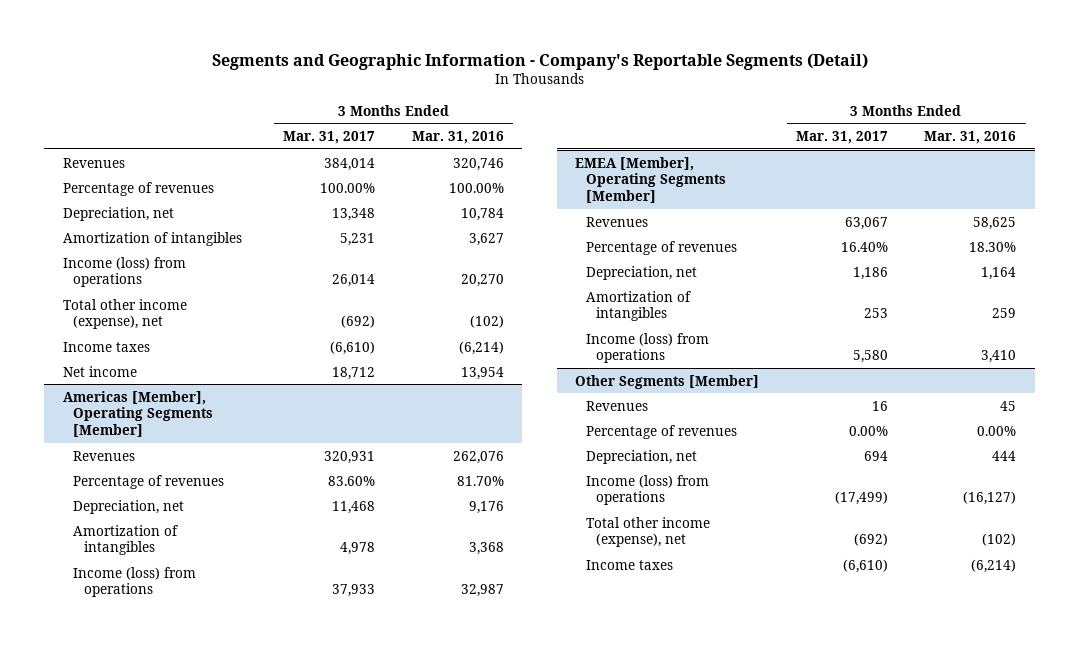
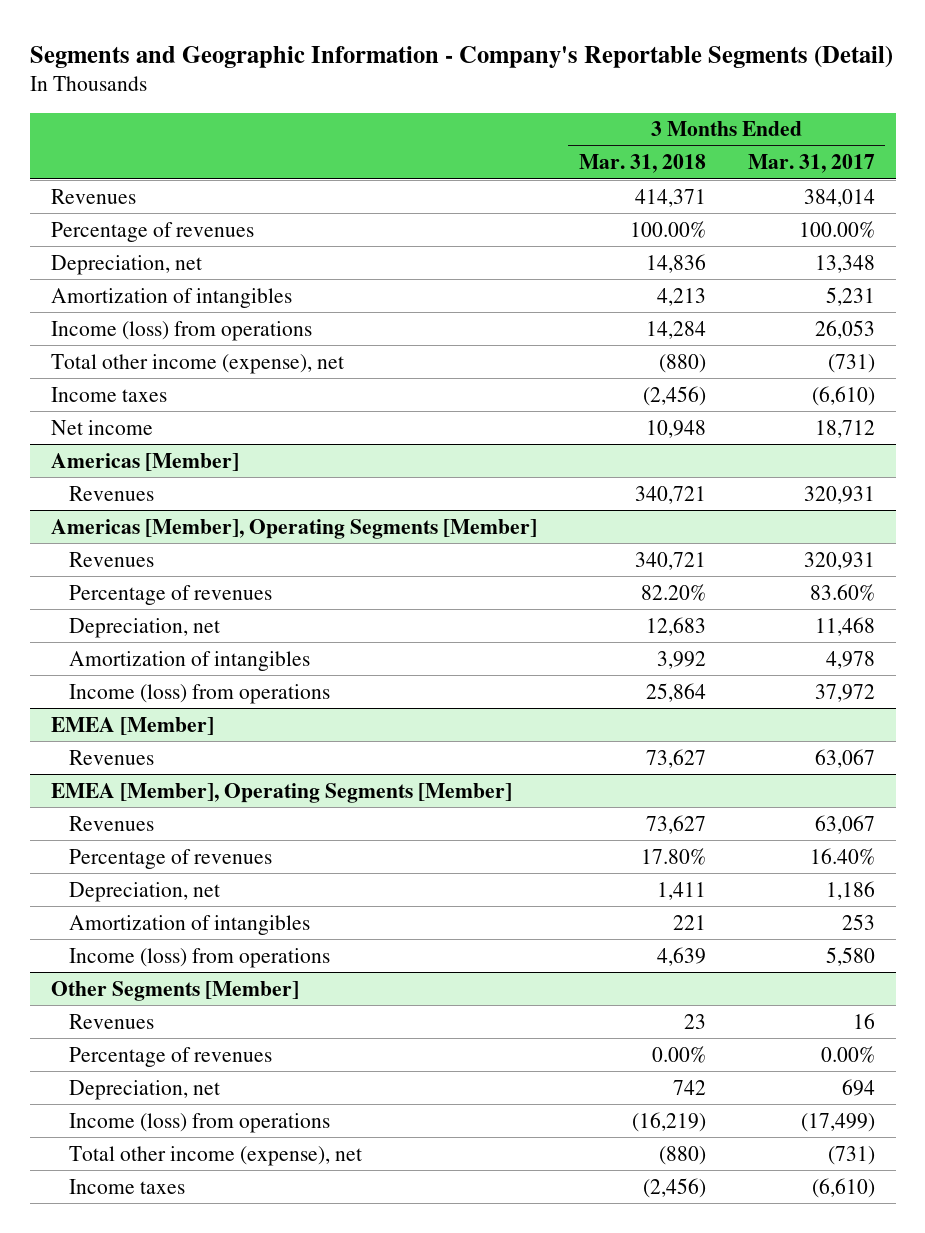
[412,131,505,145] Mar. 31, 2016 -> none
none -> [578,154,706,174] Mar. 31, 2018
[332,274,376,288] 26,014 -> [814,319,875,339] 26,053
[341,315,376,329] (692) -> [827,353,875,373] (731)
none -> [50,452,239,471] Americas [Member]
none -> [68,485,154,501] Revenues
[332,584,376,598] 37,933 -> [814,683,875,702] 37,972
none -> [50,716,214,735] EMEA [Member]
none -> [68,749,154,765] Revenues
[853,533,888,547] (692) -> [827,1145,875,1165] (731)

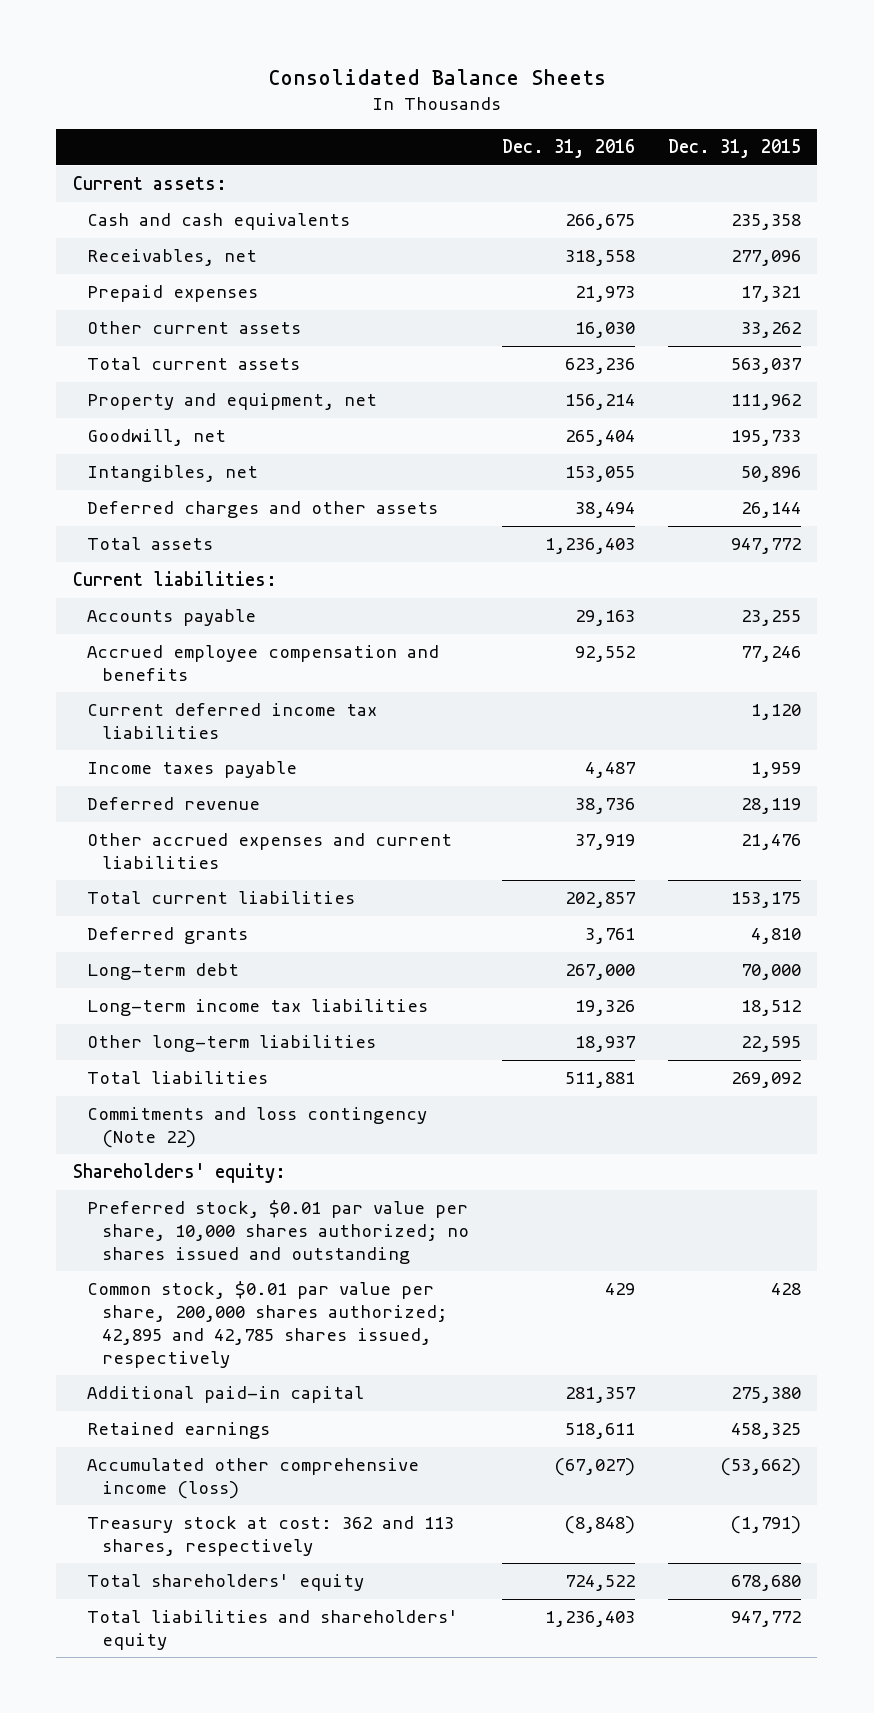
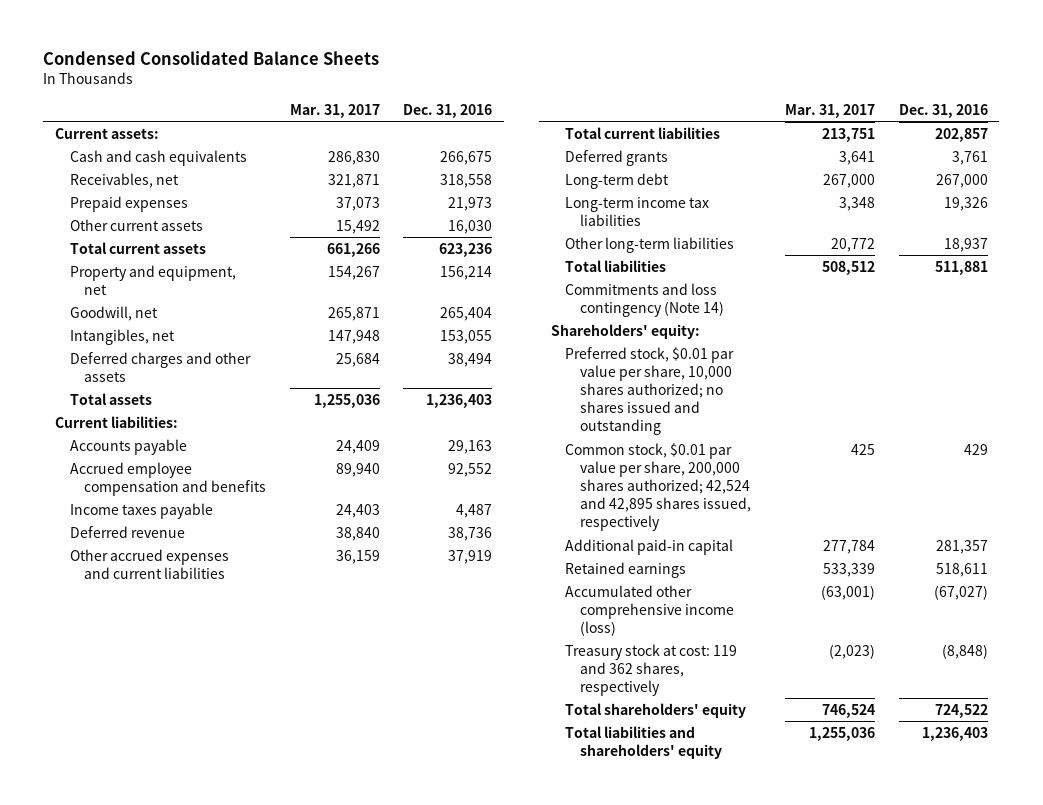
[267,69,606,86] Consolidated Balance Sheets -> [43,51,380,66] Condensed Consolidated Balance Sheets
[668,139,802,159] Dec. 31, 2015 -> none
none -> [289,104,380,119] Mar. 31, 2017
[87,703,378,740] Current deferred income tax liabilities -> none
[87,1107,428,1149] Commitments and loss contingency (Note 22) -> [565,282,724,317] Commitments and loss contingency (Note 14)
[87,1281,448,1368] Common stock, $0.01 par value per share, 200,000 shares authorized; 42,895 and 42,785 shares issued, respectively -> [565,442,751,532] Common stock, $0.01 par value per share, 200,000 shares authorized; 42,524 and 42,895 shares issued, respectively
[87,1516,455,1557] Treasury stock at cost: 362 and 113 shares, respectively -> [565,643,738,696] Treasury stock at cost: 119 and 362 shares, respectively

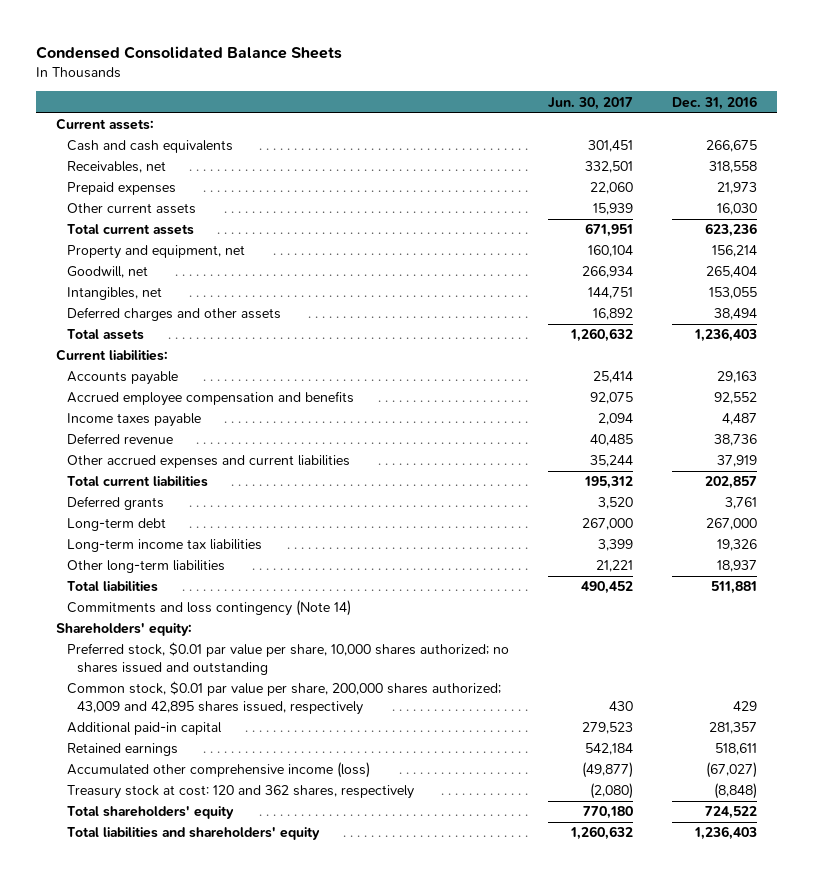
[289,104,380,119] Mar. 31, 2017 -> none
none -> [548,96,634,110] Jun. 30, 2017
[565,442,751,532] Common stock, $0.01 par value per share, 200,000 shares authorized; 42,524 and 42,895 shares issued, respectively -> [66,681,501,715] Common stock, $0.01 par value per share, 200,000 shares authorized; 43,009 and 42,895 shares issued, respectively
[565,643,738,696] Treasury stock at cost: 119 and 362 shares, respectively -> [66,785,414,800] Treasury stock at cost: 120 and 362 shares, respectively

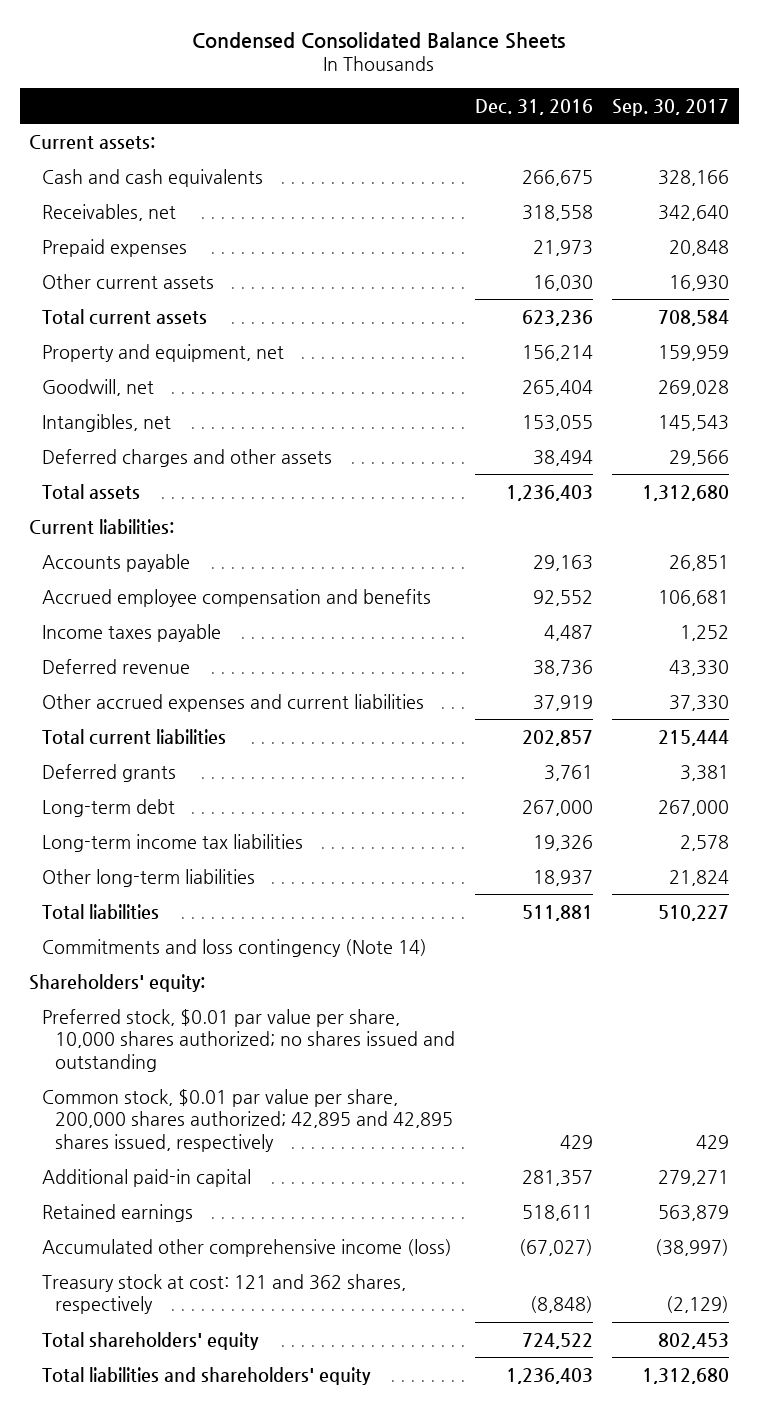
[548,96,634,110] Jun. 30, 2017 -> none
none -> [612,98,730,116] Sep. 30, 2017
[66,681,501,715] Common stock, $0.01 par value per share, 200,000 shares authorized; 43,009 and 42,895 shares issued, respectively -> [42,1088,454,1152] Common stock, $0.01 par value per share, 200,000 shares authorized; 42,895 and 42,895 shares issued, respectively
[66,785,414,800] Treasury stock at cost: 120 and 362 shares, respectively -> [42,1273,407,1315] Treasury stock at cost: 121 and 362 shares, respectively

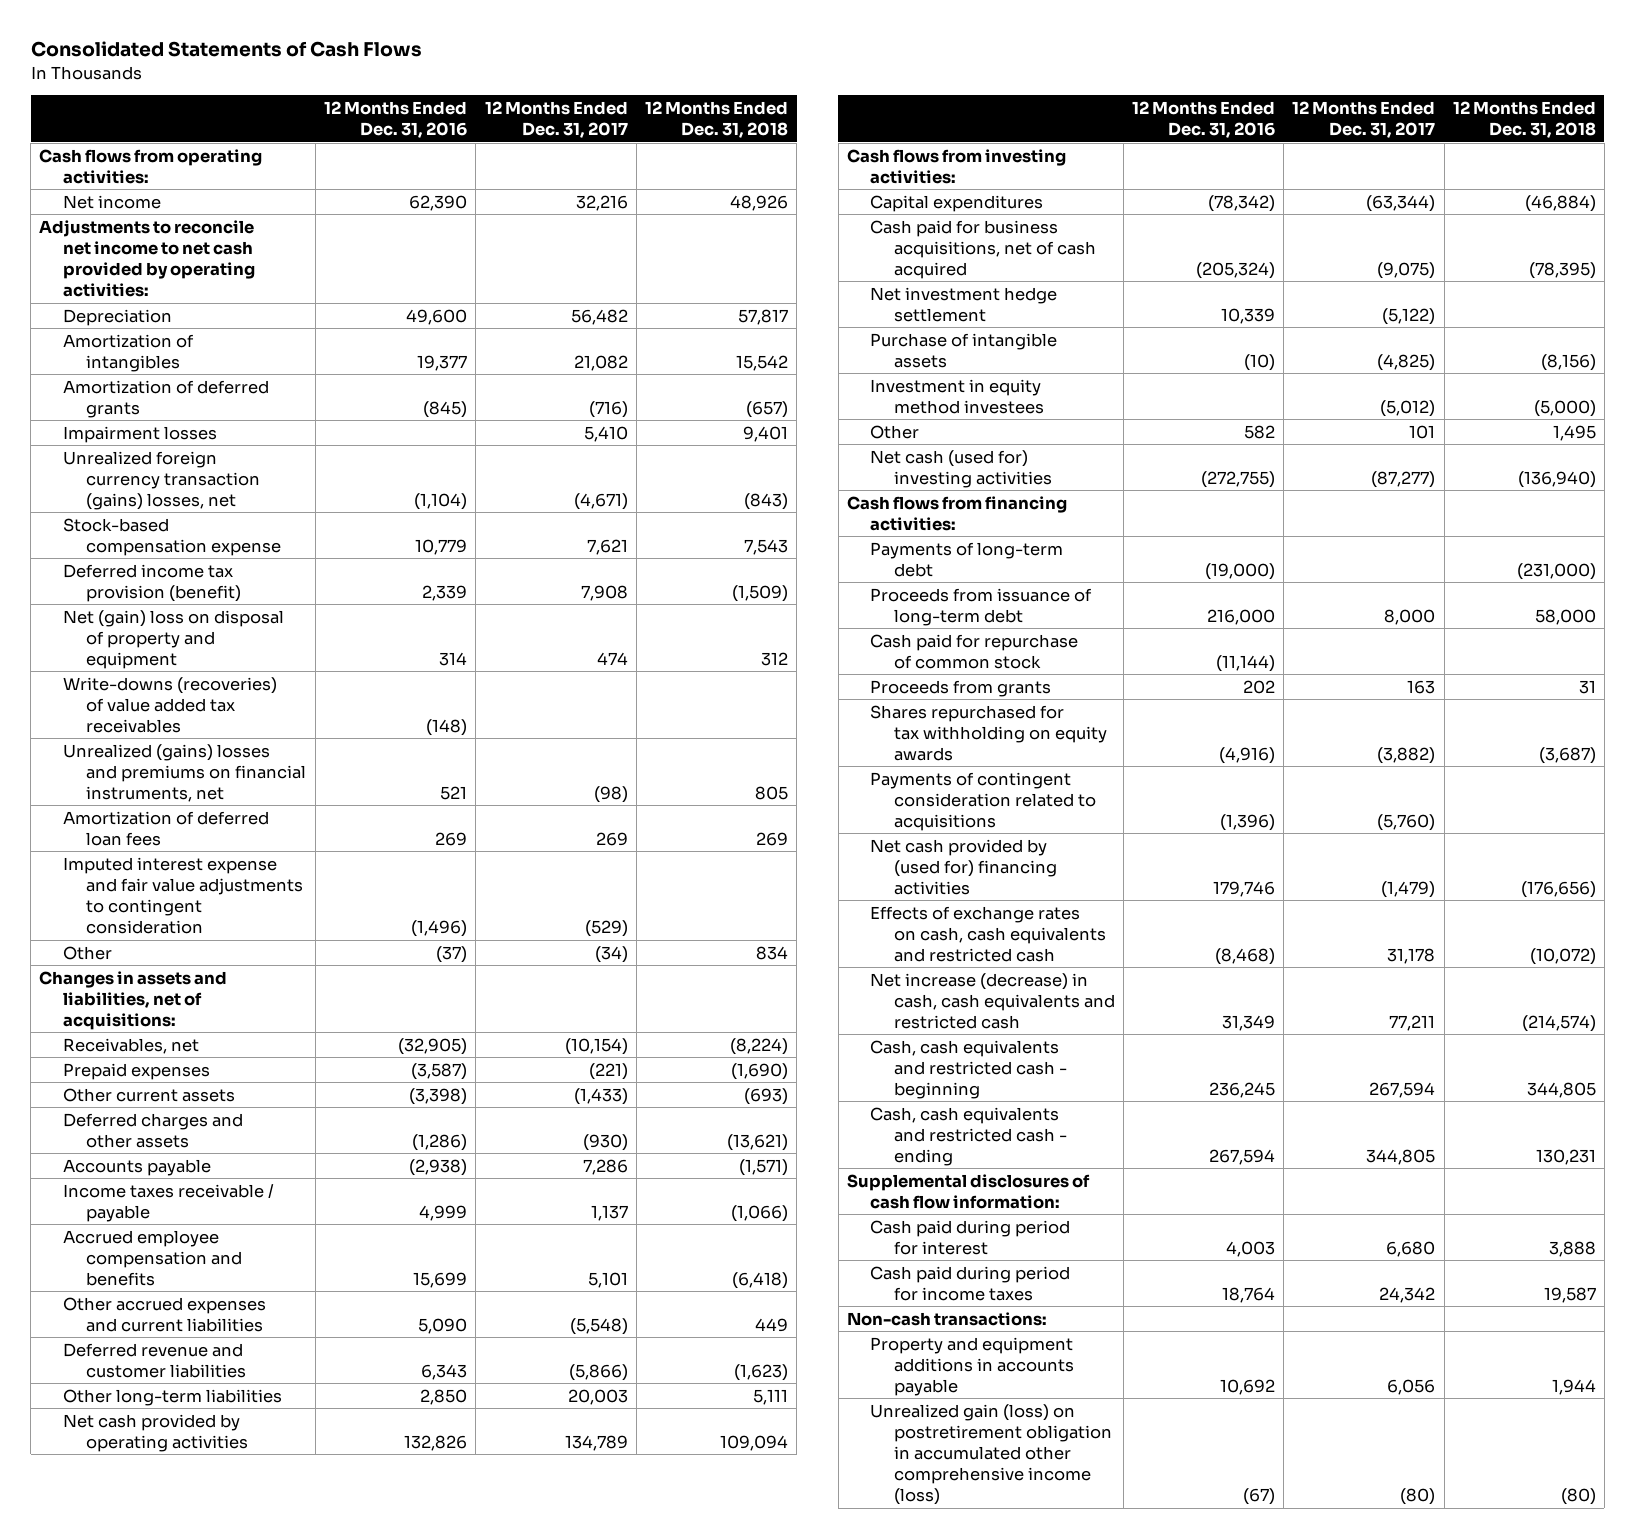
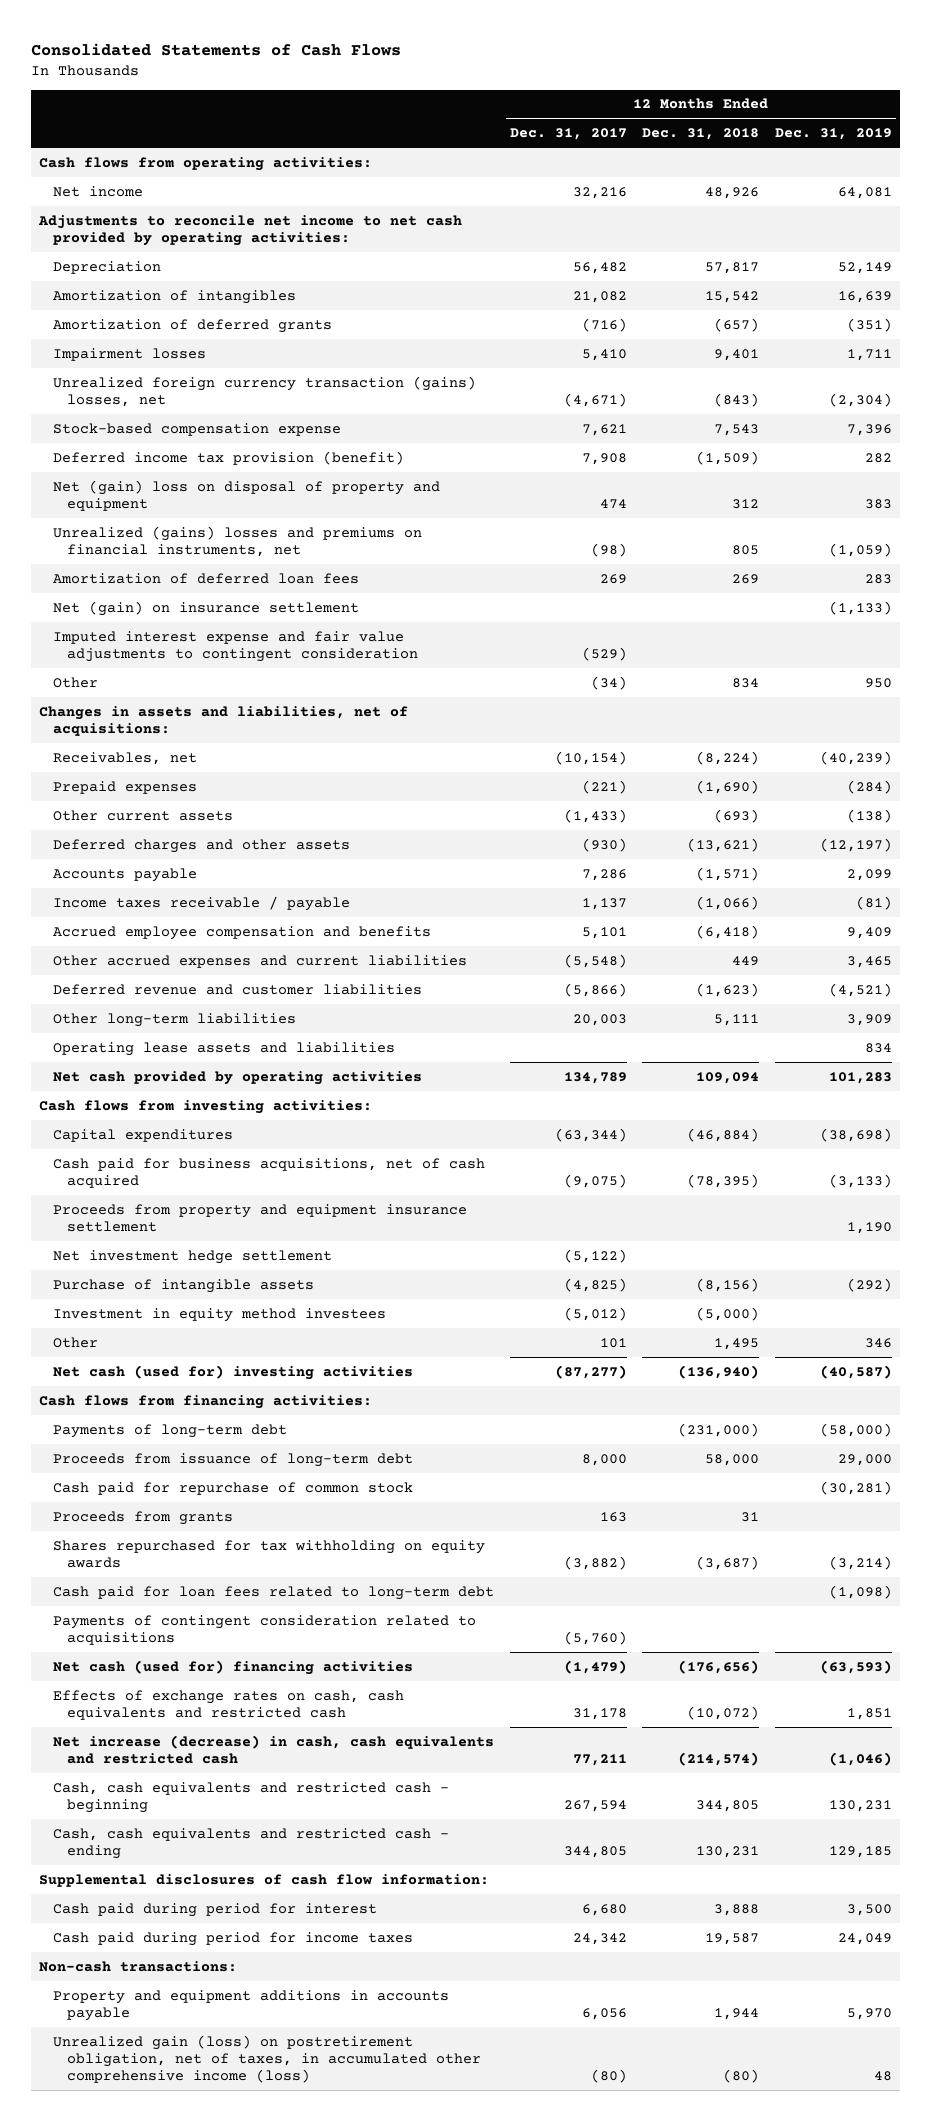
[324,101,468,139] 12 Months Ended Dec. 31, 2016 -> none
none -> [775,128,893,141] Dec. 31, 2019
[62,676,277,733] Write-downs (recoveries) of value added tax receivables -> none
none -> [53,600,360,616] Net (gain) on insurance settlement
none -> [53,1041,396,1056] Operating lease assets and liabilities
none -> [53,1203,468,1232] Proceeds from property and equipment insurance settlement
none -> [53,1585,495,1600] Cash paid for loan fees related to long-term debt
[870,838,1057,895] Net cash provided by (used for) financing activities -> [53,1659,414,1675] Net cash (used for) financing activities
[870,1403,1112,1505] Unrealized gain (loss) on postretirement obligation in accumulated other comprehensive income (loss) -> [53,2034,481,2084] Unrealized gain (loss) on postretirement obligation, net of taxes, in accumulated other comprehensive income (loss)

